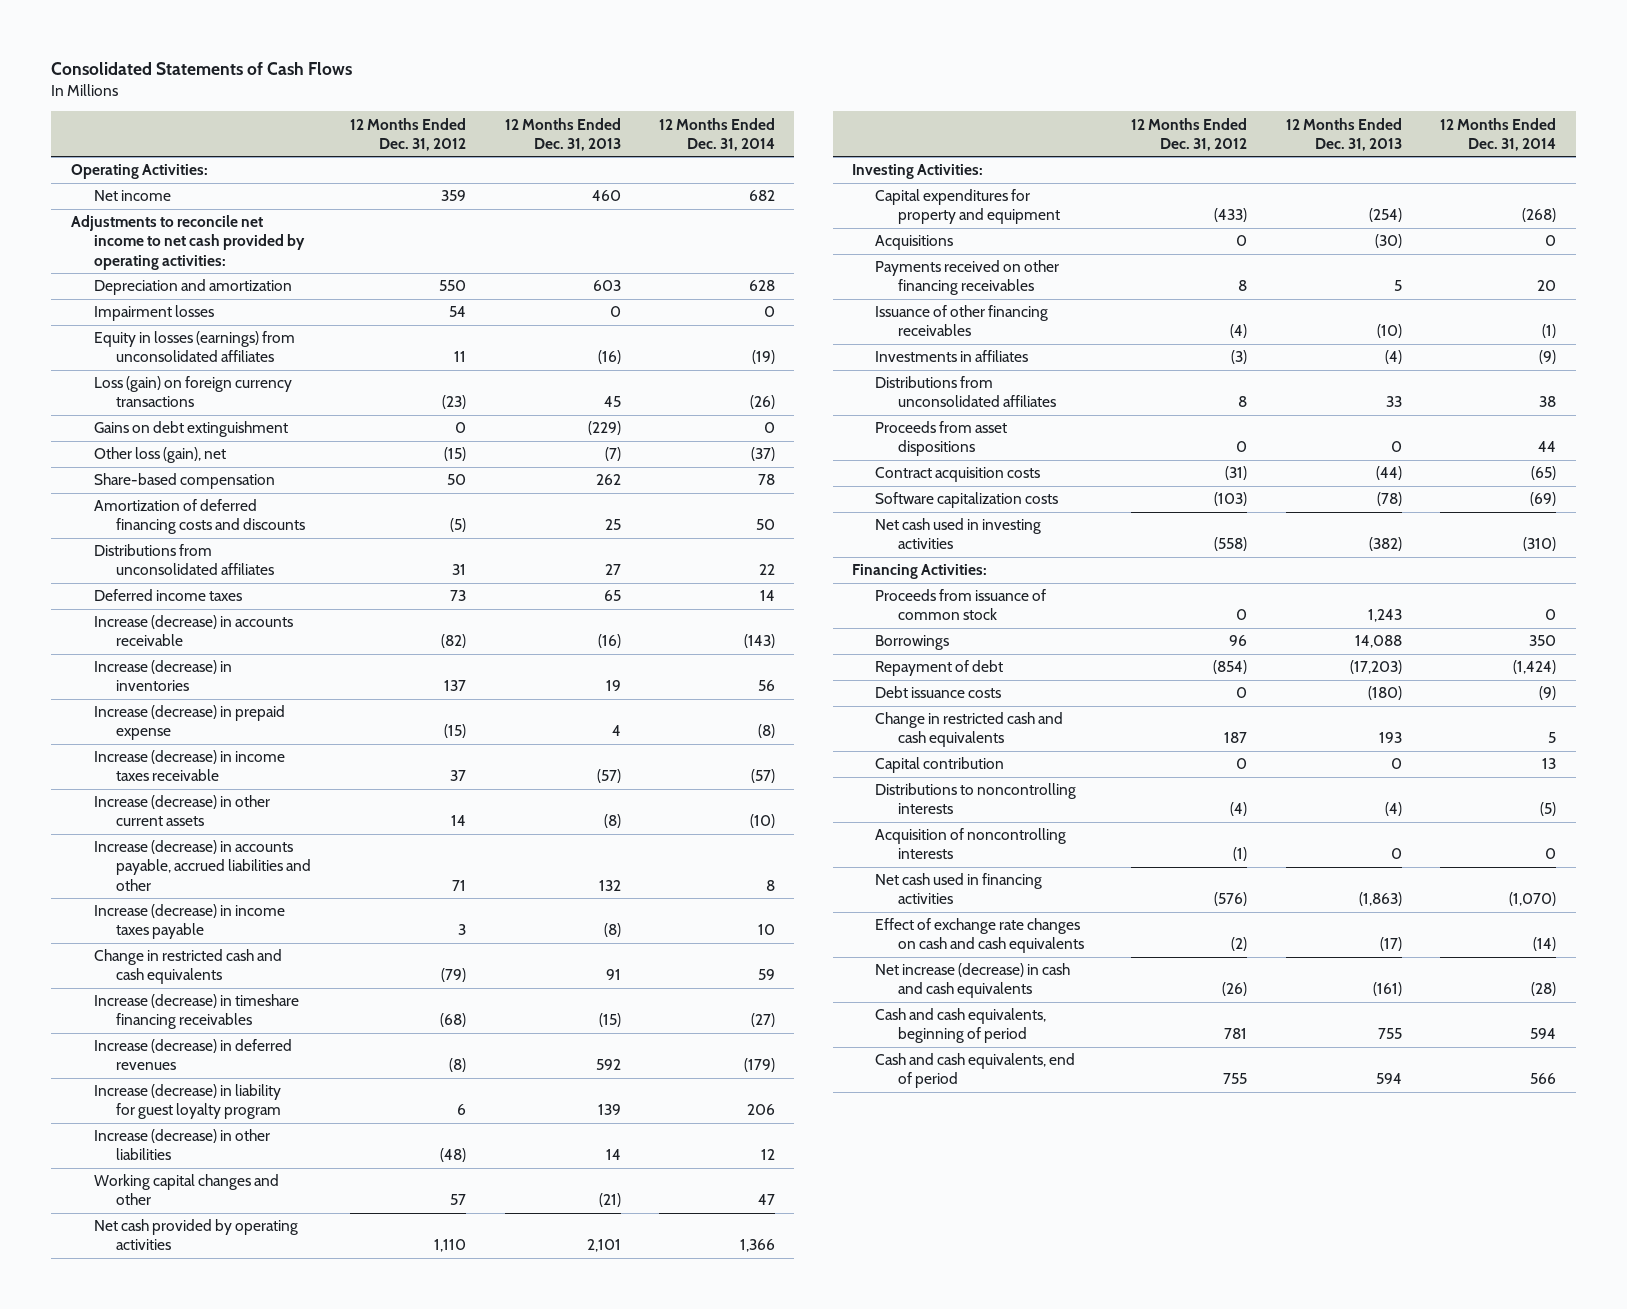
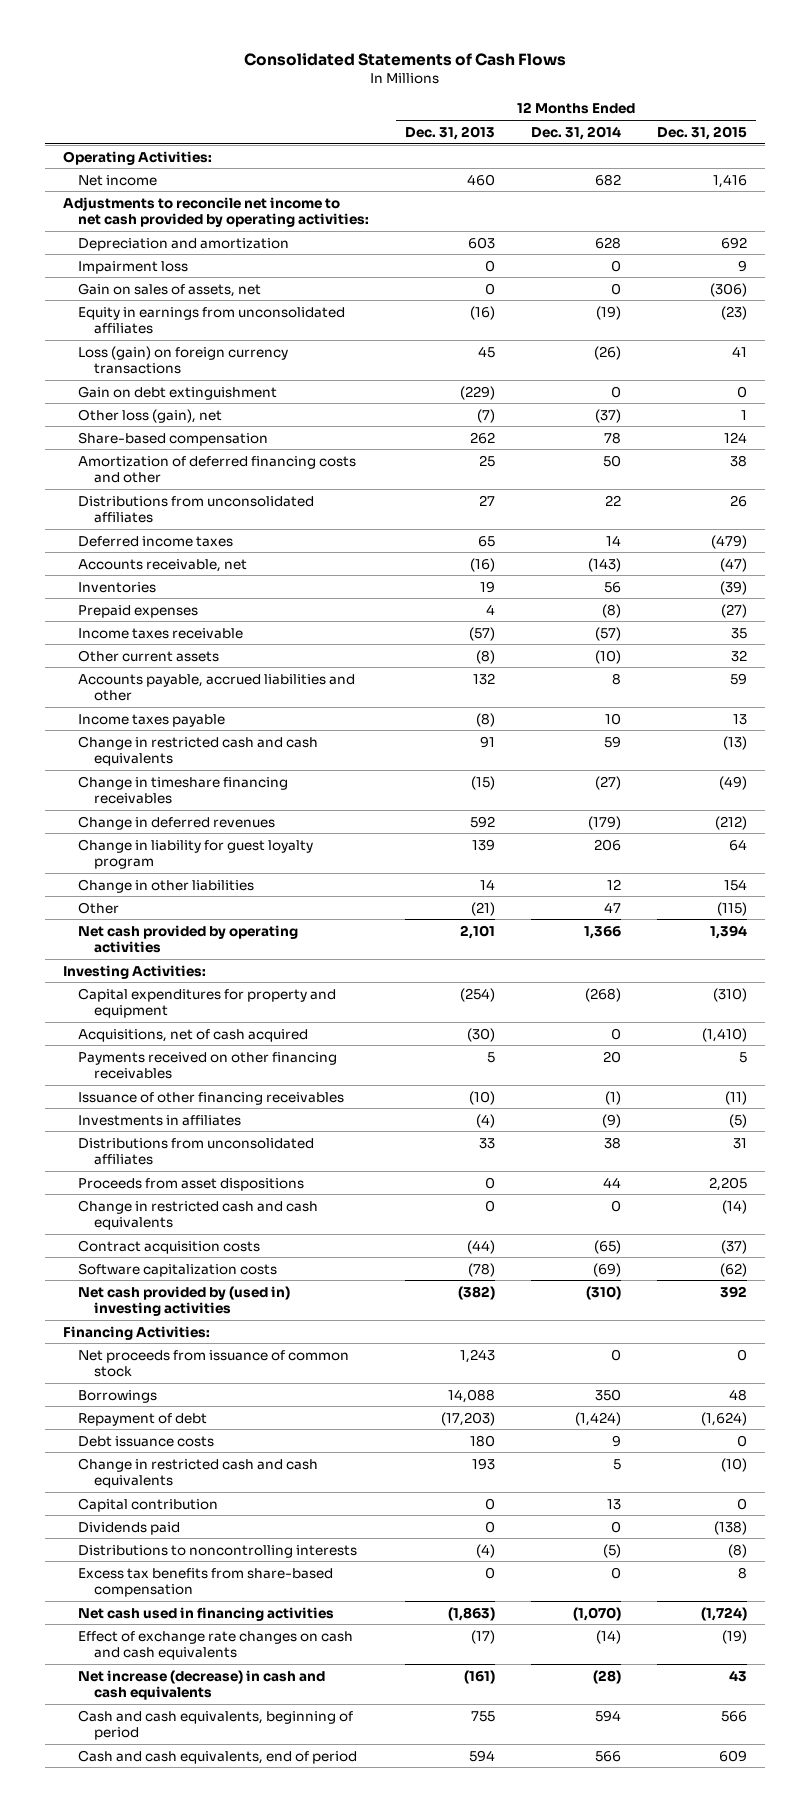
[349,117,466,151] 12 Months Ended Dec. 31, 2012 -> none
none -> [657,125,748,140] Dec. 31, 2015
[93,305,214,322] Impairment losses -> [78,260,189,274] Impairment loss
none -> [78,282,262,297] Gain on sales of assets, net
[93,331,295,363] Equity in losses (earnings) from unconsolidated affiliates -> [78,306,346,334] Equity in earnings from unconsolidated affiliates
[93,421,288,438] Gains on debt extinguishment -> [78,385,278,400] Gain on debt extinguishment
[93,499,306,535] Amortization of deferred financing costs and discounts -> [78,455,357,483] Amortization of deferred financing costs and other
[93,615,293,647] Increase (decrease) in accounts receivable -> [78,558,248,572] Accounts receivable, net
[93,660,232,692] Increase (decrease) in inventories -> [78,581,157,593] Inventories
[93,705,285,741] Increase (decrease) in prepaid expense -> [78,604,199,618] Prepaid expenses
[93,750,285,782] Increase (decrease) in income taxes receivable -> [78,627,244,639] Income taxes receivable
[93,795,270,827] Increase (decrease) in other current assets -> [78,649,220,662] Other current assets
[93,840,312,891] Increase (decrease) in accounts payable, accrued liabilities and other -> [78,673,356,701] Accounts payable, accrued liabilities and other
[93,904,285,940] Increase (decrease) in income taxes payable -> [78,713,226,727] Income taxes payable
[93,994,299,1030] Increase (decrease) in timeshare financing receivables -> [78,775,289,804] Change in timeshare financing receivables
[93,1039,292,1071] Increase (decrease) in deferred revenues -> [78,815,276,830] Change in deferred revenues
[93,1084,282,1120] Increase (decrease) in liability for guest loyalty program -> [78,838,314,869] Change in liability for guest loyalty program
[93,1129,270,1161] Increase (decrease) in other liabilities -> [78,878,255,893] Change in other liabilities
[93,1174,279,1206] Working capital changes and other -> [78,901,120,914] Other
[874,235,953,251] Acquisitions -> [78,1028,309,1042] Acquisitions, net of cash acquired
none -> [78,1199,319,1230] Change in restricted cash and cash equivalents
[874,518,1041,550] Net cash used in investing activities -> [78,1285,291,1316] Net cash provided by (used in) investing activities
[874,589,1046,621] Proceeds from issuance of common stock -> [78,1349,350,1377] Net proceeds from issuance of common stock
[1367,686,1402,701] (180) -> [470,1434,496,1447] 180
[1539,686,1557,701] (9) -> [612,1434,622,1447] 9
none -> [78,1521,181,1535] Dividends paid
[874,828,1066,860] Acquisition of noncontrolling interests -> none
none -> [78,1567,334,1597] Excess tax benefits from share-based compensation

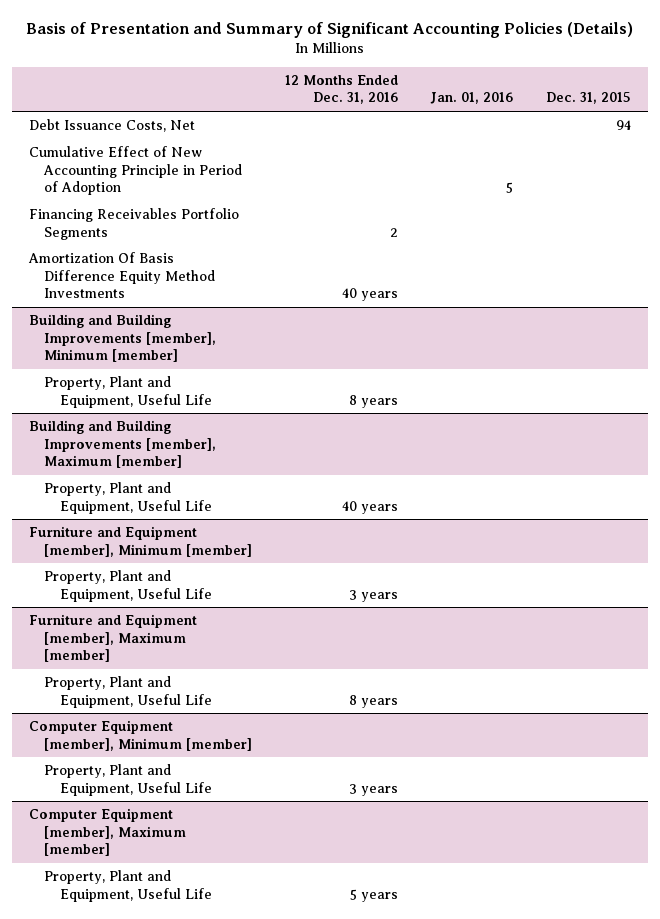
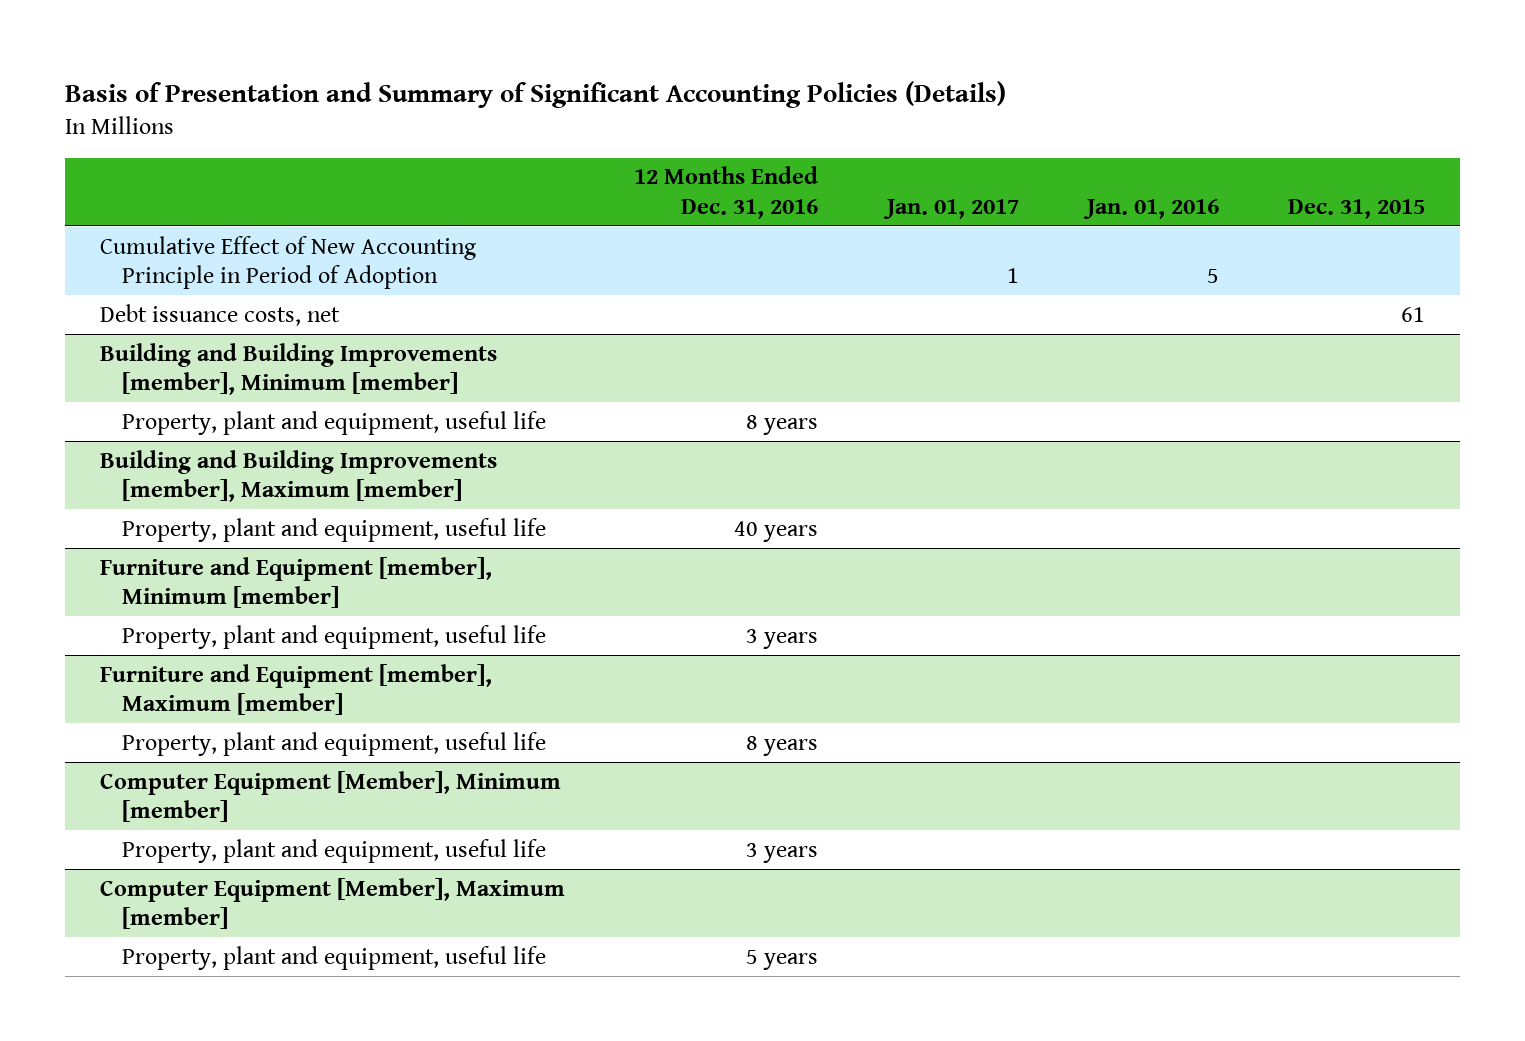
none -> [882,198,1019,219] Jan. 01, 2017
[28,119,195,133] Debt Issuance Costs, Net -> none
[28,208,239,240] Financing Receivables Portfolio Segments -> none
[27,252,216,299] Amortization Of Basis Difference Equity Method Investments -> none
none -> [99,303,340,326] Debt issuance costs, net
[44,376,213,408] Property, Plant and Equipment, Useful Life -> [122,410,547,435] Property, plant and equipment, useful life
[44,482,213,514] Property, Plant and Equipment, Useful Life -> [122,517,547,542] Property, plant and equipment, useful life
[44,570,213,602] Property, Plant and Equipment, Useful Life -> [122,624,547,649] Property, plant and equipment, useful life
[44,676,213,708] Property, Plant and Equipment, Useful Life -> [122,731,547,756] Property, plant and equipment, useful life
[28,720,253,751] Computer Equipment [member], Minimum [member] -> [99,770,561,823] Computer Equipment [Member], Minimum [member]
[44,764,213,796] Property, Plant and Equipment, Useful Life -> [122,838,547,863] Property, plant and equipment, useful life
[28,808,187,857] Computer Equipment [member], Maximum [member] -> [99,877,565,930] Computer Equipment [Member], Maximum [member]
[44,870,213,902] Property, Plant and Equipment, Useful Life -> [122,945,547,970] Property, plant and equipment, useful life

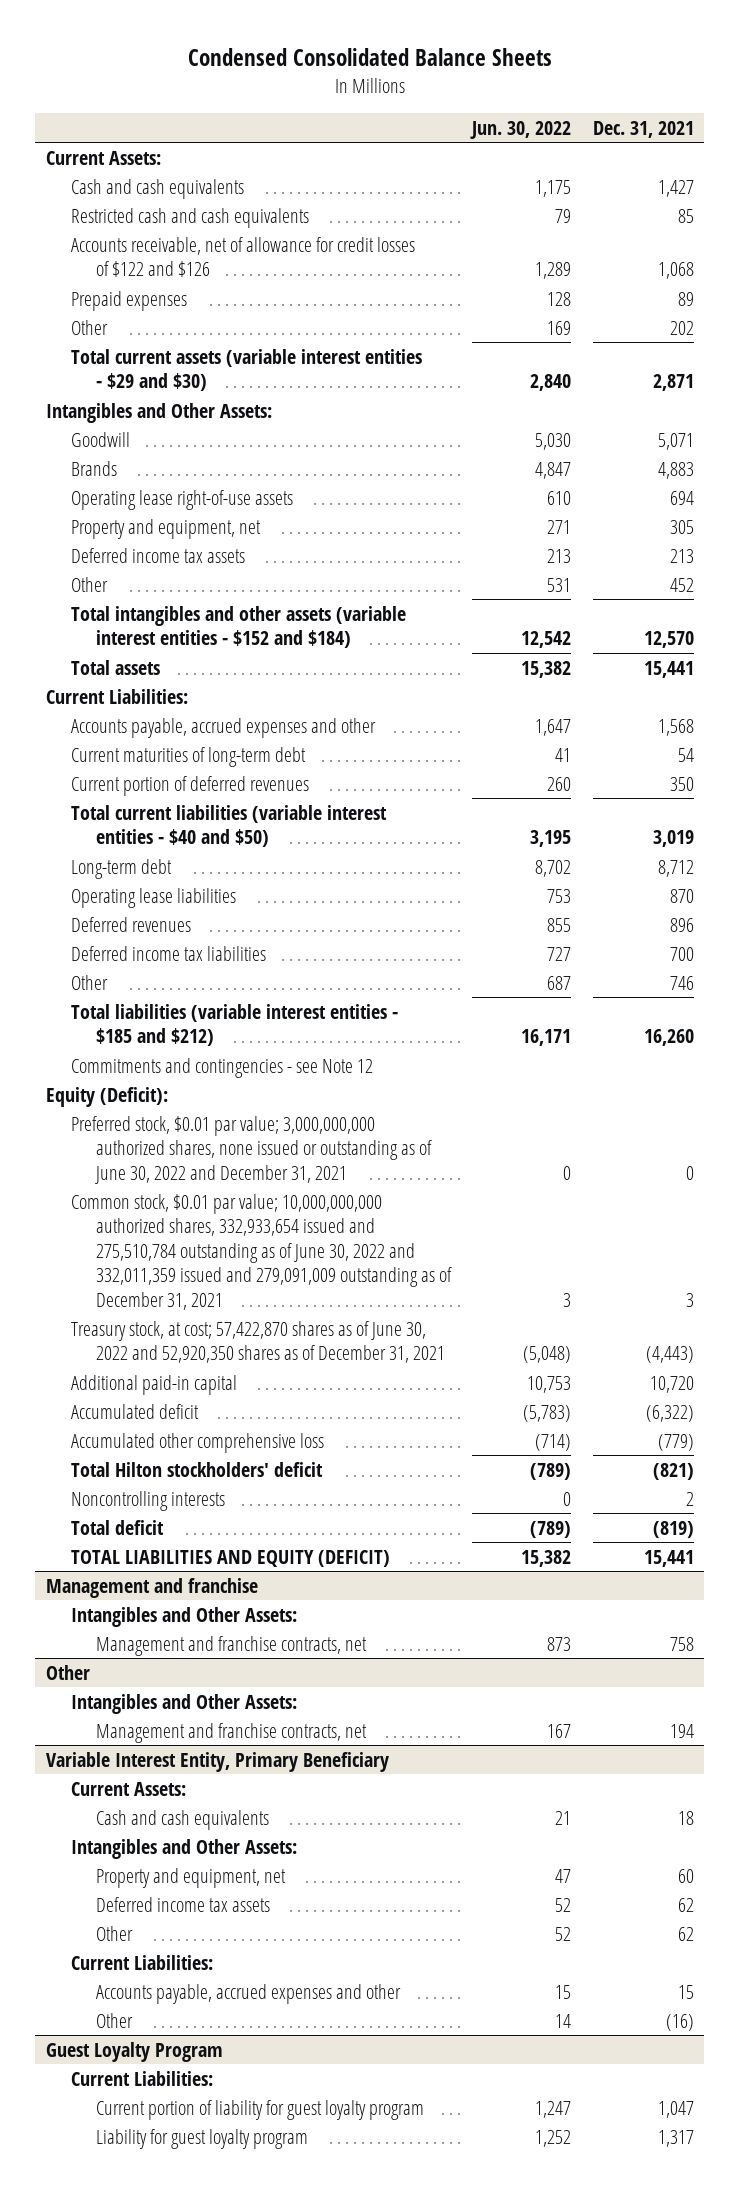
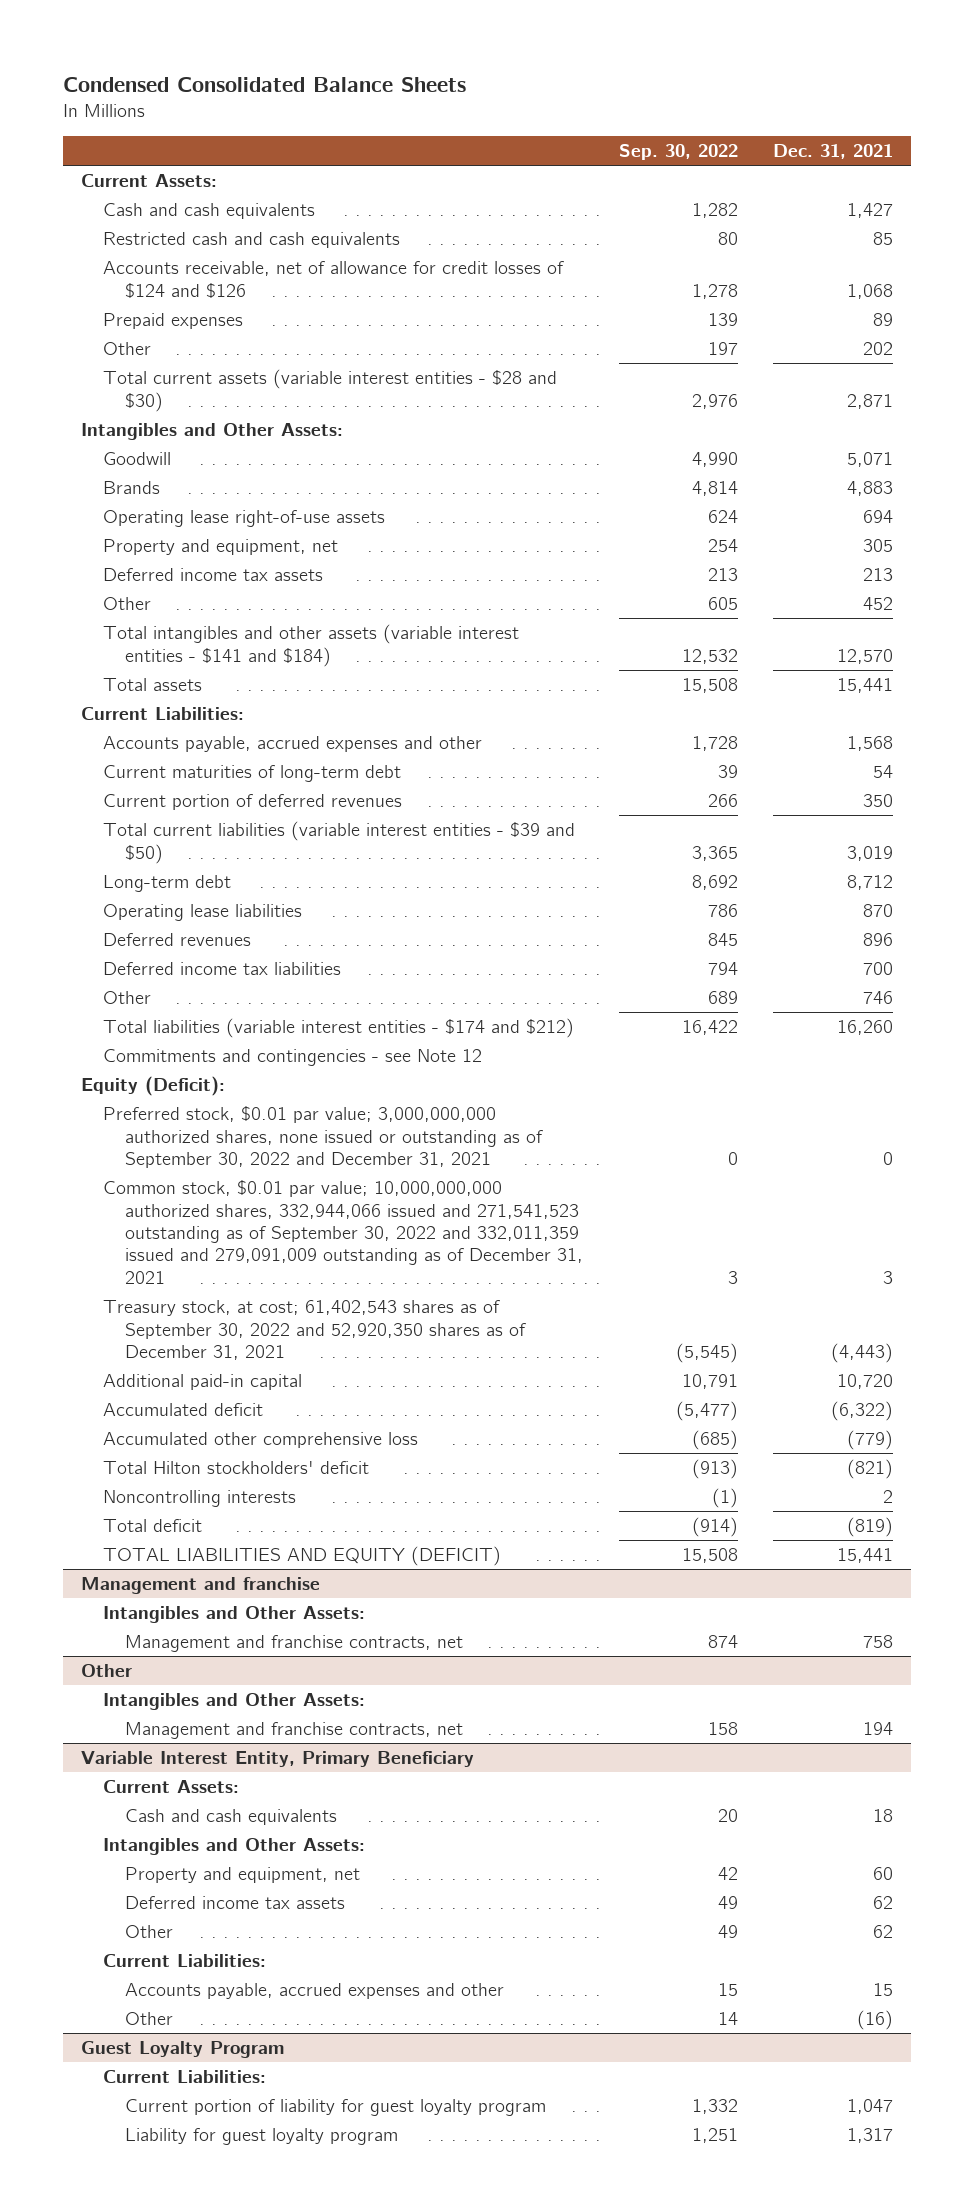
[470,120,572,139] Jun. 30, 2022 -> none
none -> [618,144,738,161] Sep. 30, 2022
[70,236,415,278] Accounts receivable, net of allowance for credit losses of $122 and $126 -> [103,261,565,298] Accounts receivable, net of allowance for credit losses of $124 and $126
[70,348,422,392] Total current assets (variable interest entities - $29 and $30) -> [103,369,558,412] Total current assets (variable interest entities - $28 and $30)
[70,605,406,649] Total intangibles and other assets (variable interest entities - $152 and $184) -> [103,624,520,667] Total intangibles and other assets (variable interest entities - $141 and $184)
[70,804,387,848] Total current liabilities (variable interest entities - $40 and $50) -> [103,821,576,864] Total current liabilities (variable interest entities - $39 and $50)
[70,1003,398,1047] Total liabilities (variable interest entities - $185 and $212) -> [103,1018,575,1039] Total liabilities (variable interest entities - $174 and $212)
[70,1115,432,1184] Preferred stock, $0.01 par value; 3,000,000,000 authorized shares, none issued or outstanding as of June 30, 2022 and December 31, 2021 -> [103,1106,544,1168] Preferred stock, $0.01 par value; 3,000,000,000 authorized shares, none issued or outstanding as of September 30, 2022 and December 31, 2021
[70,1193,452,1310] Common stock, $0.01 par value; 10,000,000,000 authorized shares, 332,933,654 issued and 275,510,784 outstanding as of June 30, 2022 and 332,011,359 issued and 279,091,009 outstanding as of December 31, 2021 -> [103,1180,584,1284] Common stock, $0.01 par value; 10,000,000,000 authorized shares, 332,944,066 issued and 271,541,523 outstanding as of September 30, 2022 and 332,011,359 issued and 279,091,009 outstanding as of December 31, 2021
[70,1320,445,1364] Treasury stock, at cost; 57,422,870 shares as of June 30, 2022 and 52,920,350 shares as of December 31, 2021 -> [103,1300,527,1360] Treasury stock, at cost; 61,402,543 shares as of September 30, 2022 and 52,920,350 shares as of December 31, 2021

